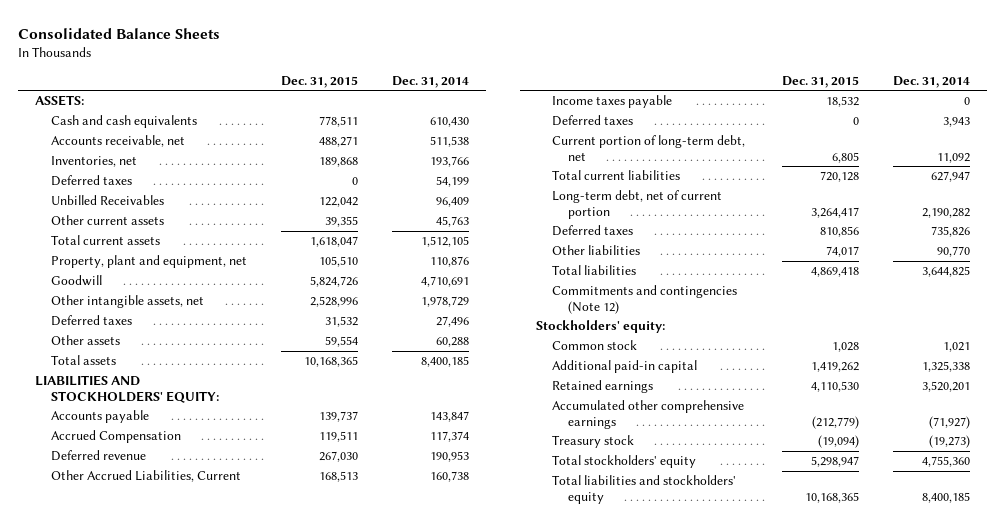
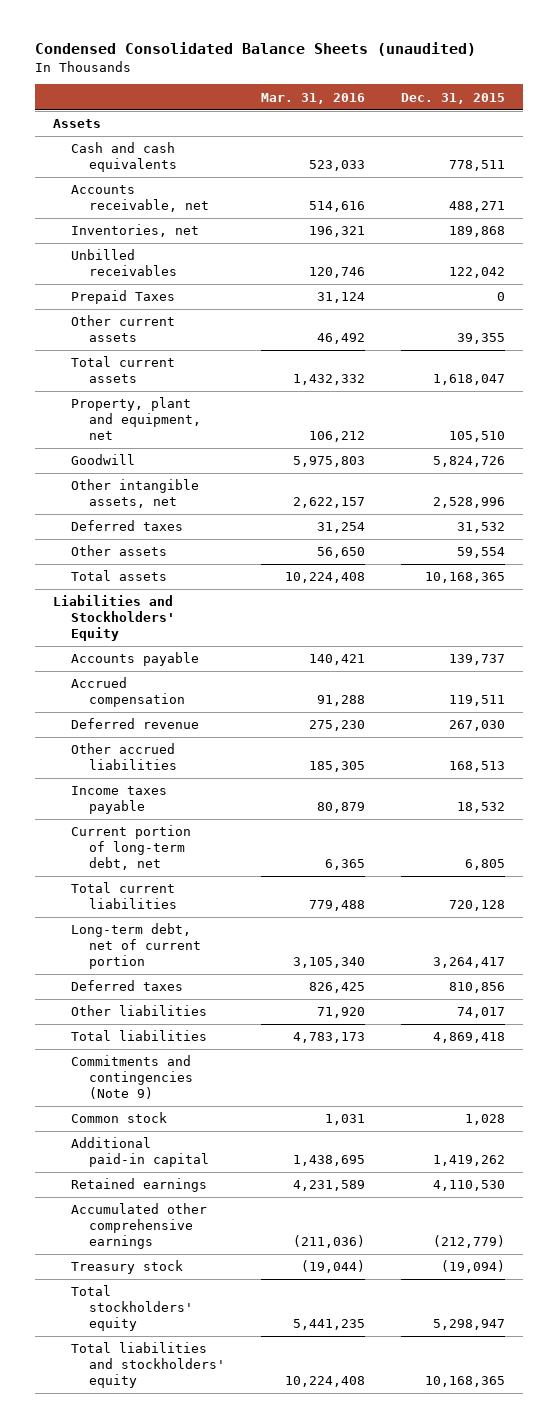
[18,28,221,40] Consolidated Balance Sheets -> [34,42,476,57] Condensed Consolidated Balance Sheets (unaudited)
[392,75,470,88] Dec. 31, 2014 -> none
none -> [261,92,366,104] Mar. 31, 2016
[35,95,85,107] ASSETS: -> [52,119,101,129] Assets
[51,175,133,187] Deferred taxes -> none
[51,195,165,206] Unbilled Receivables -> [70,249,178,277] Unbilled receivables
none -> [70,290,175,305] Prepaid Taxes
[35,375,220,403] LIABILITIES AND STOCKHOLDERS' EQUITY: -> [52,595,175,642] Liabilities and Stockholders' Equity
[51,430,182,444] Accrued Compensation -> [70,677,186,708] Accrued compensation
[51,470,242,483] Other Accrued Liabilities, Current -> [70,743,178,771] Other accrued liabilities
[552,115,634,127] Deferred taxes -> none
[536,320,666,334] Stockholders' equity: -> none
[552,285,738,314] Commitments and contingencies (Note 12) -> [70,1055,194,1100] Commitments and contingencies (Note 9)

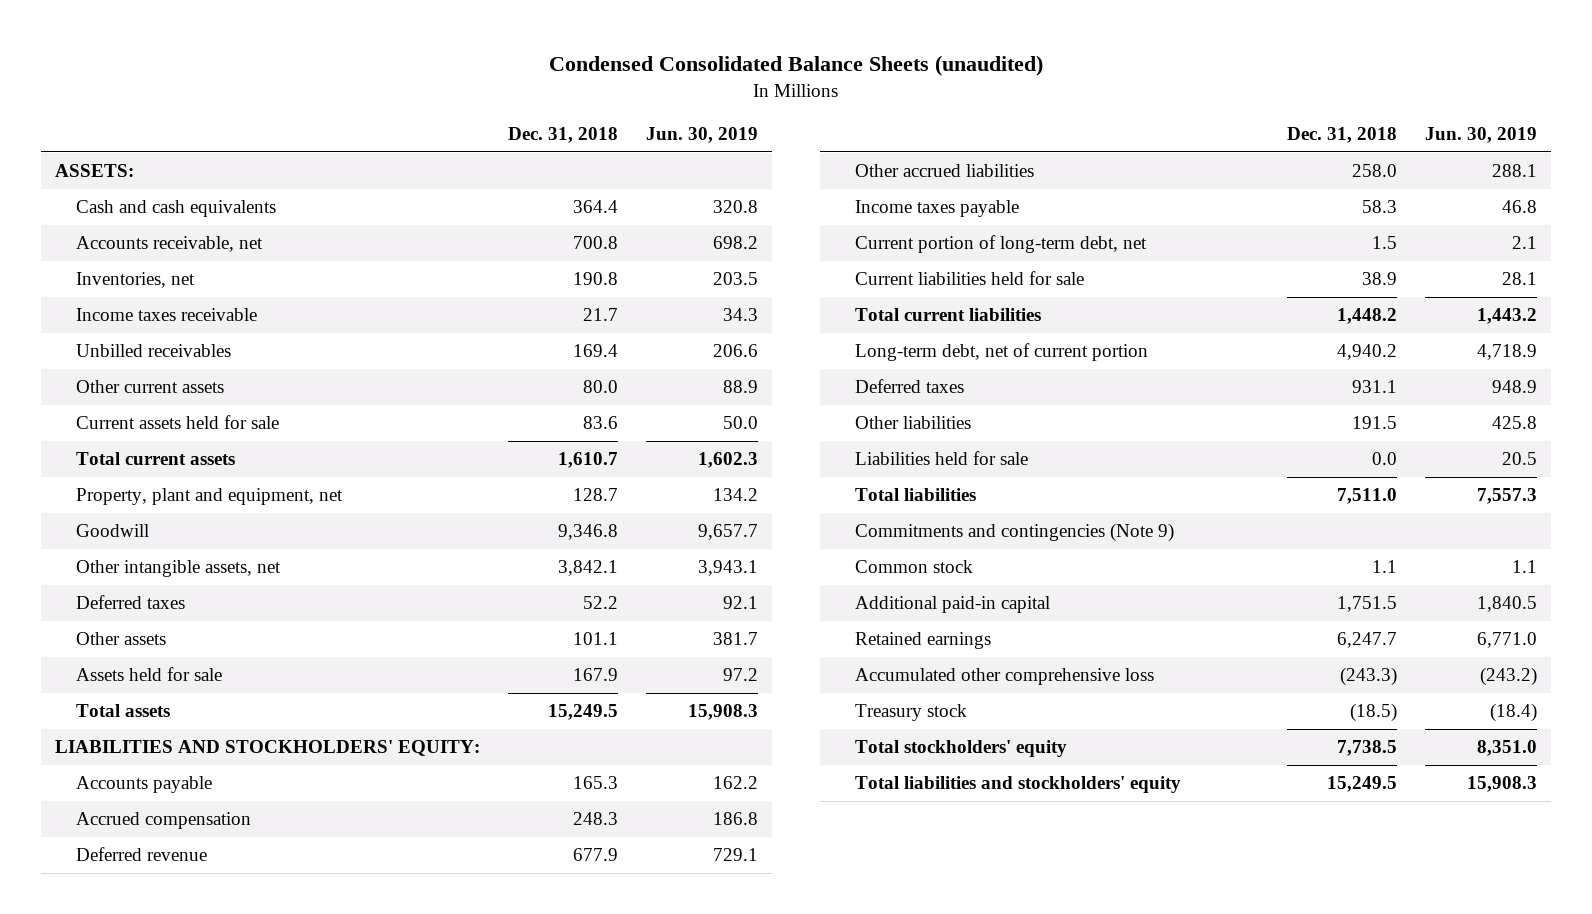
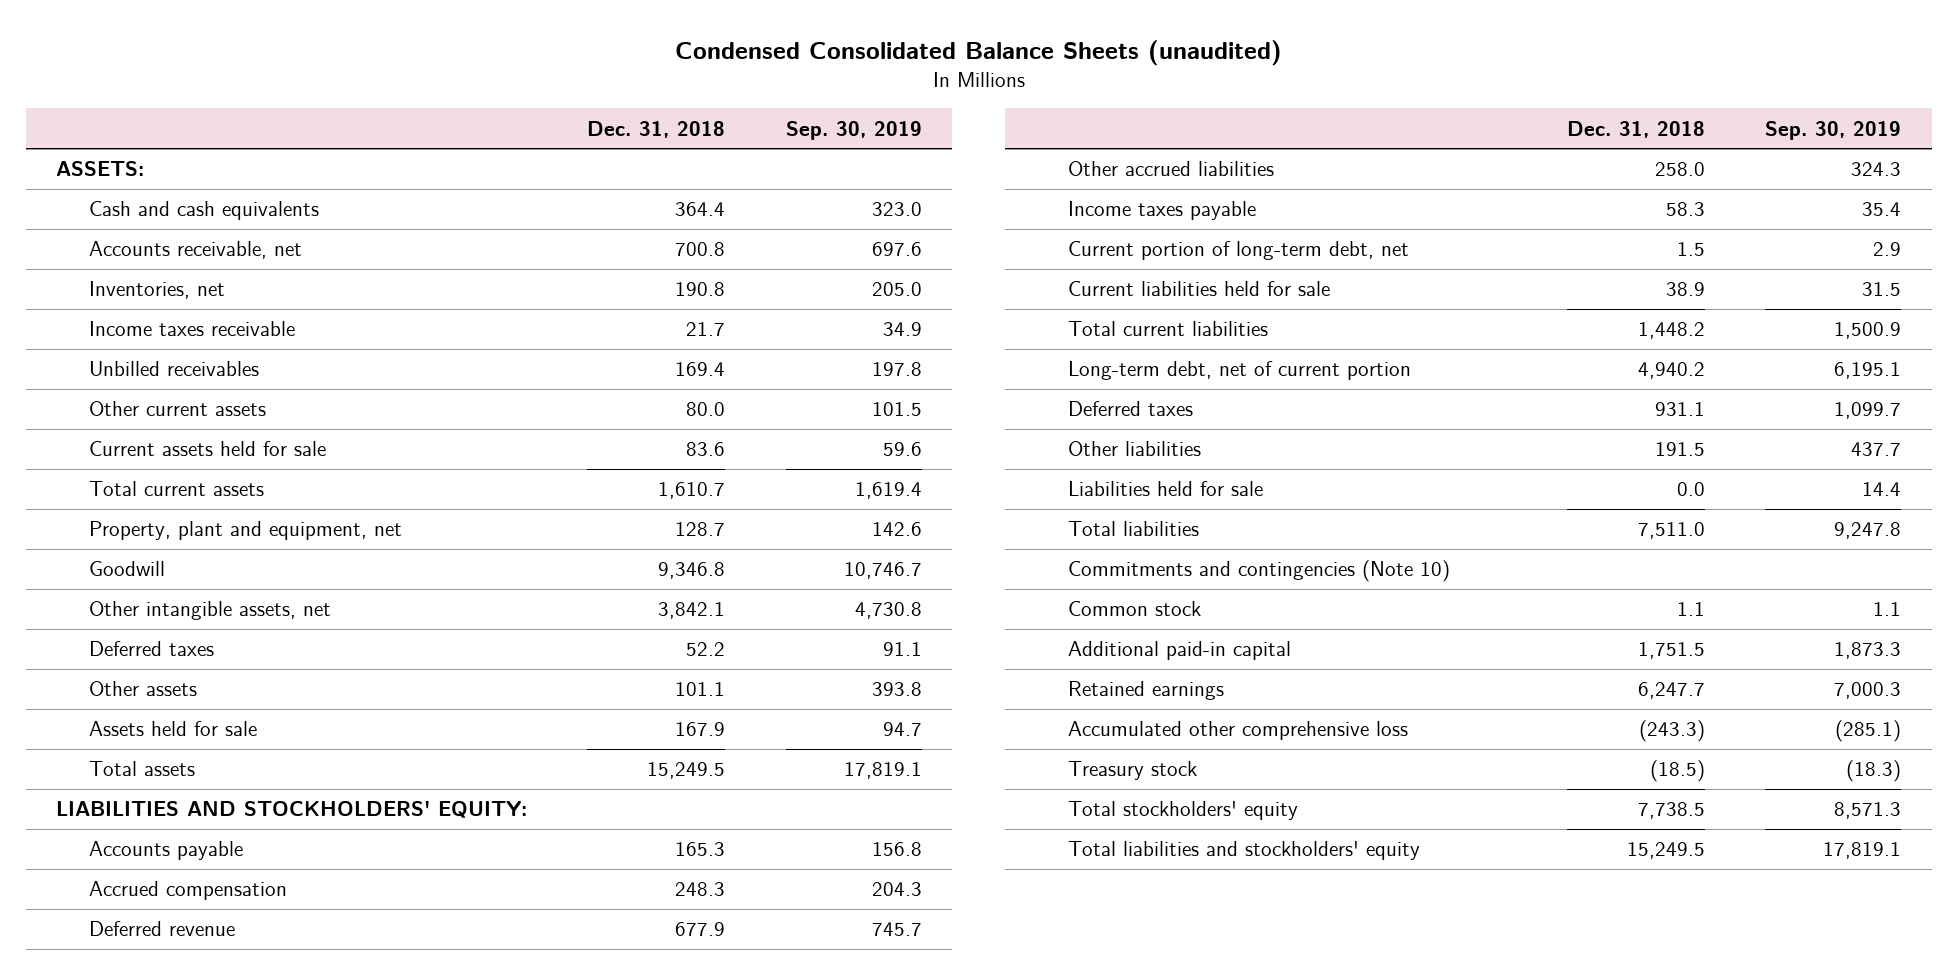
[646,127,759,144] Jun. 30, 2019 -> none
none -> [785,120,922,140] Sep. 30, 2019
[854,523,1174,543] Commitments and contingencies (Note 9) -> [1068,560,1451,583] Commitments and contingencies (Note 10)

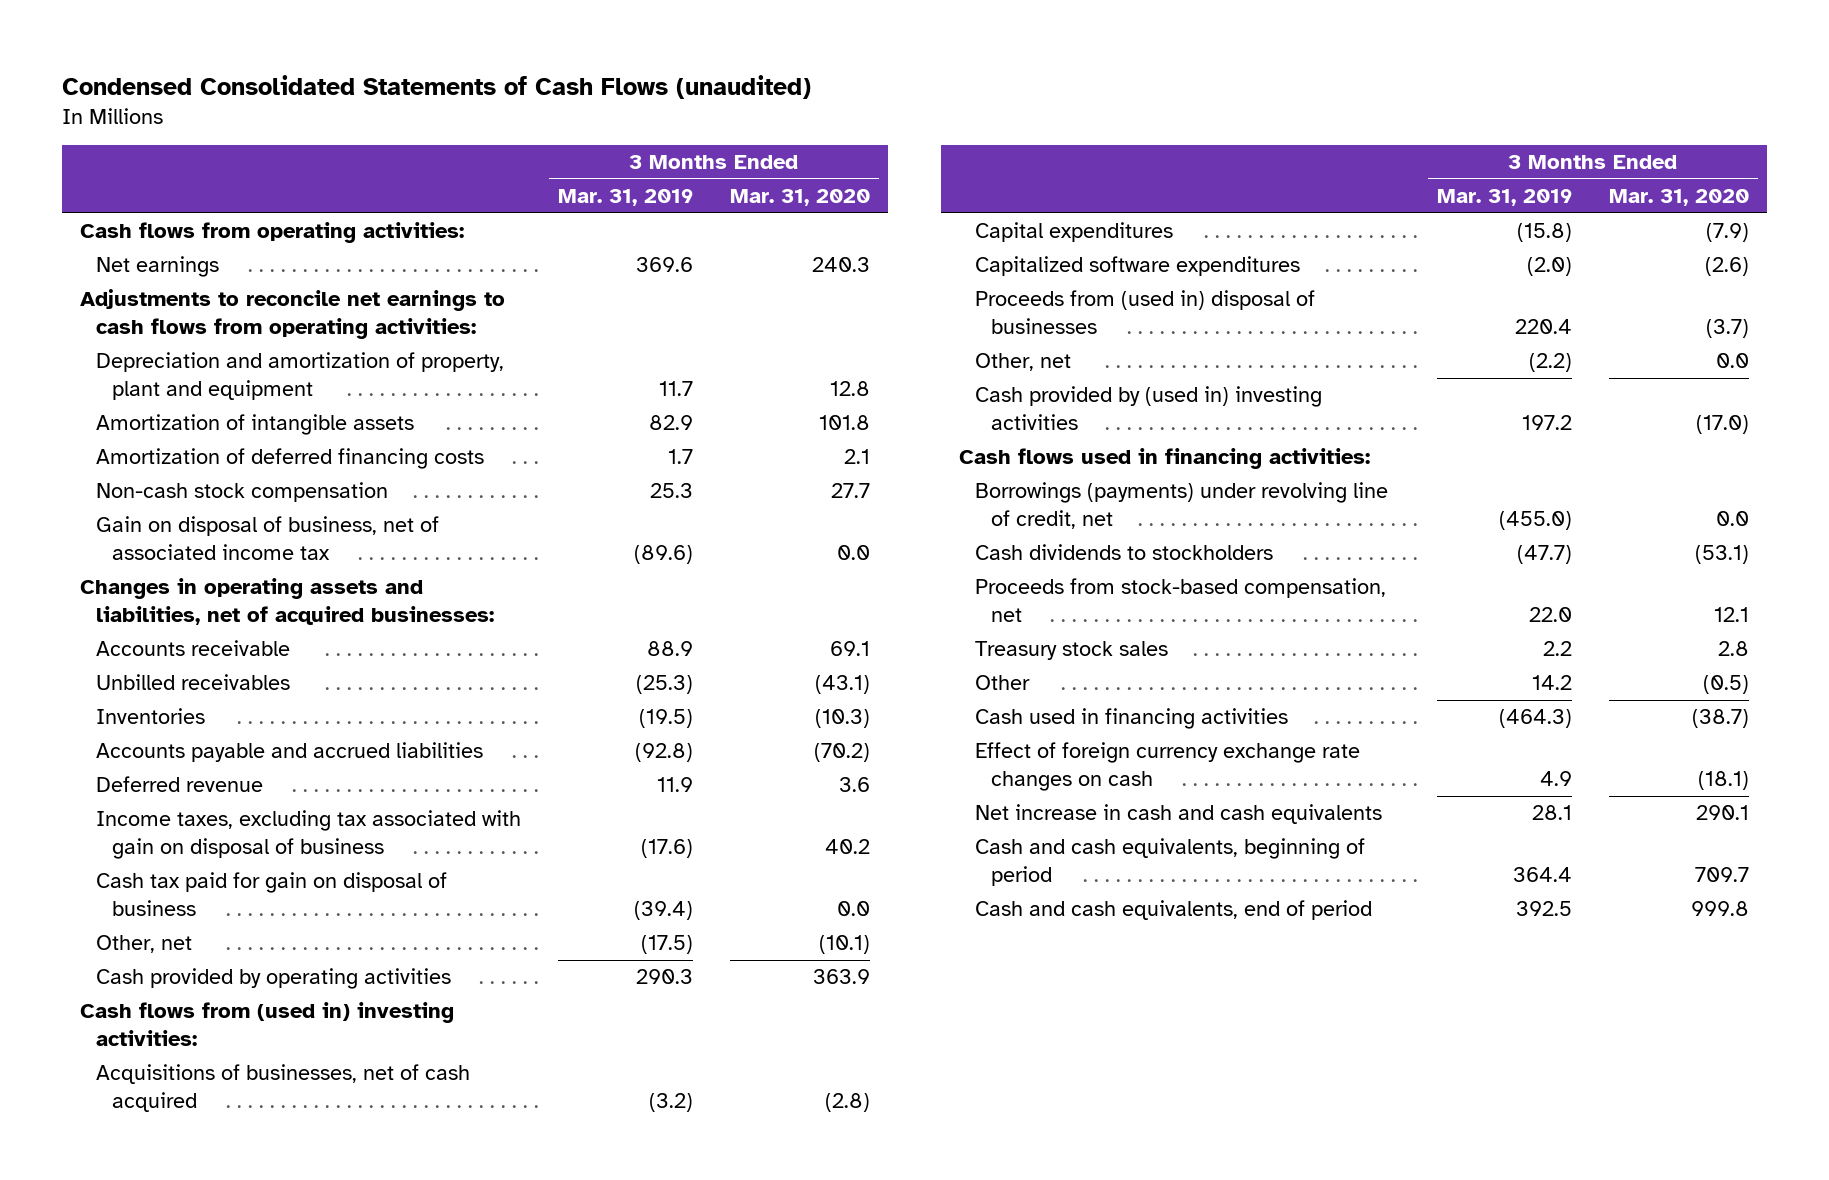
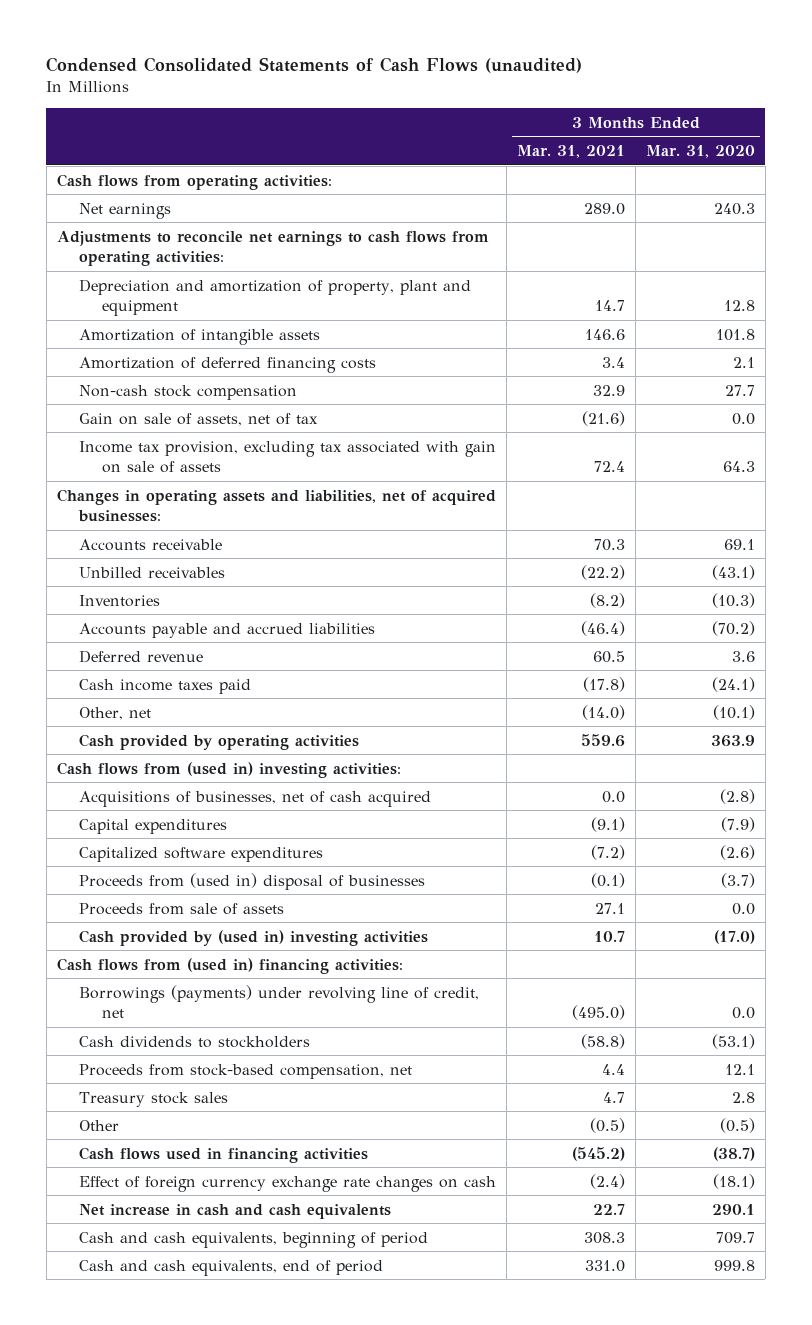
[557,189,693,207] Mar. 31, 2019 -> none
none -> [517,145,626,159] Mar. 31, 2021
[95,516,439,560] Gain on disposal of business, net of associated income tax -> [79,412,319,426] Gain on sale of assets, net of tax
none -> [79,440,497,474] Income tax provision, excluding tax associated with gain on sale of assets
[95,810,521,859] Income taxes, excluding tax associated with gain on disposal of business -> none
[95,872,447,916] Cash tax paid for gain on disposal of business -> none
none -> [79,678,252,694] Cash income taxes paid
[975,353,1072,372] Other, net -> none
none -> [79,902,285,915] Proceeds from sale of assets
[959,448,1371,470] Cash flows used in financing activities: -> [56,957,403,974] Cash flows from (used in) financing activities:
[975,708,1289,730] Cash used in financing activities -> [79,1146,369,1163] Cash flows used in financing activities

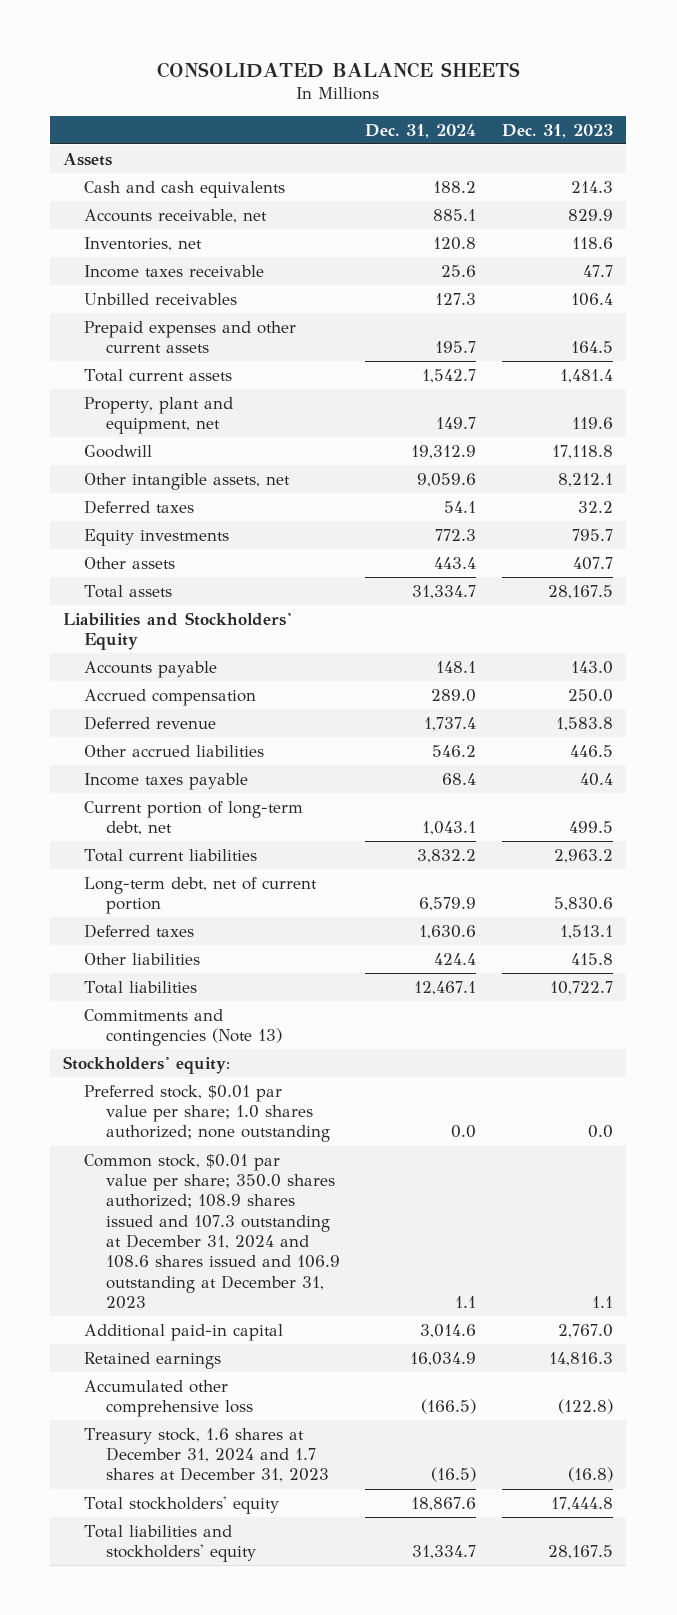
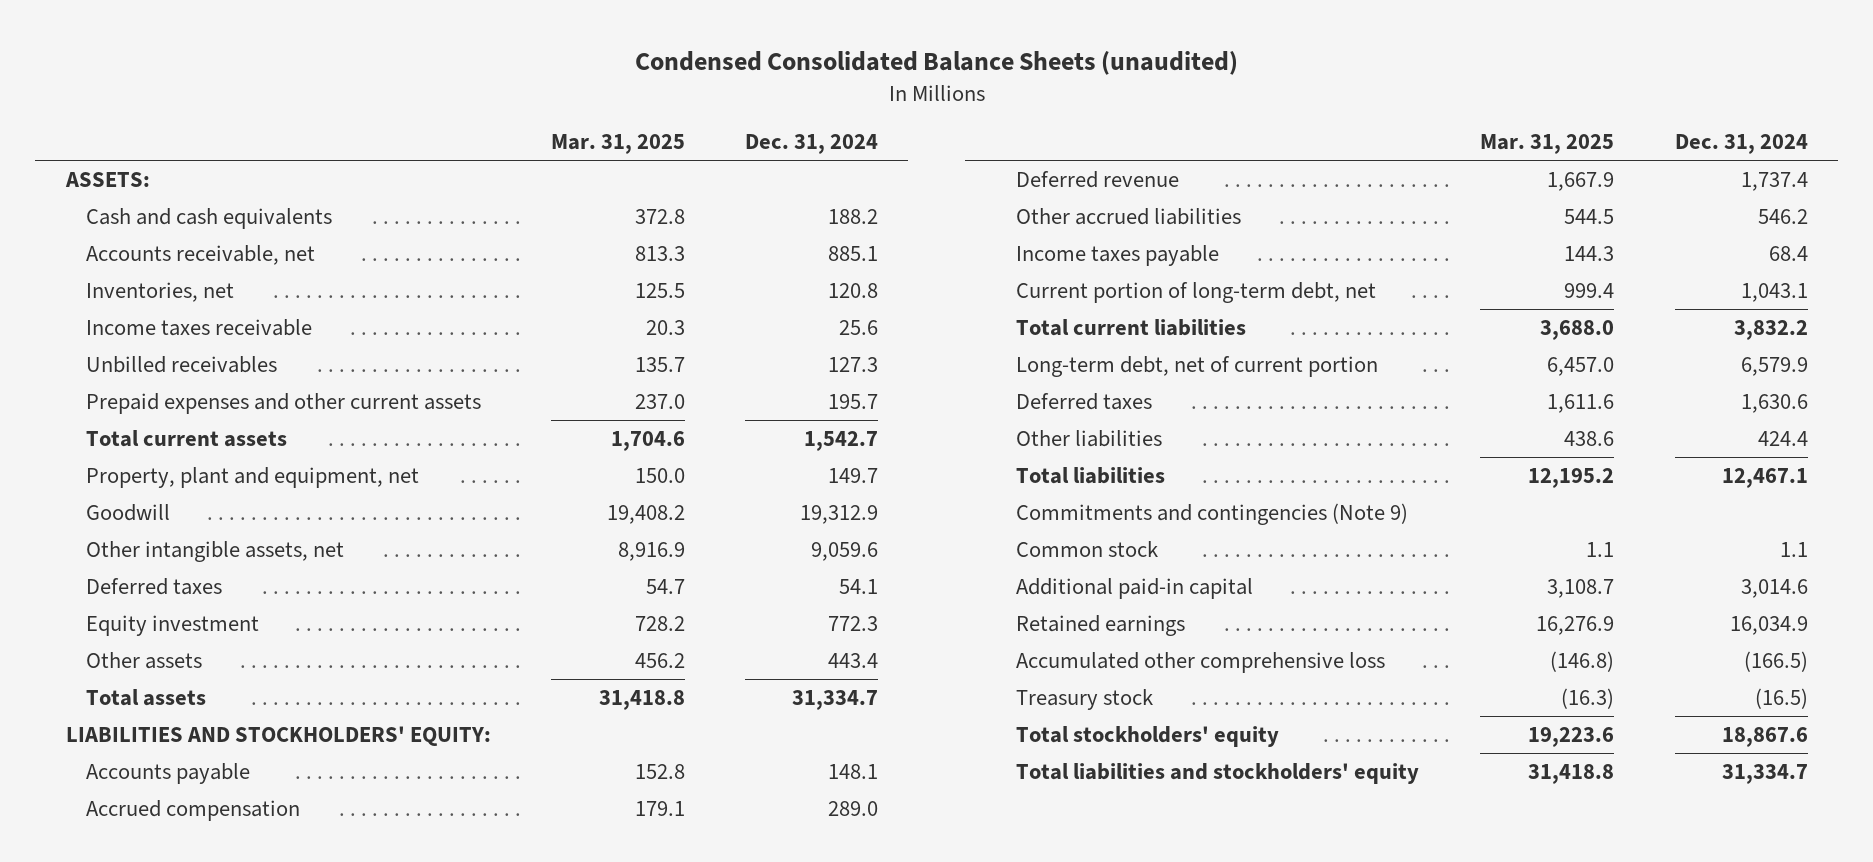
[157,61,521,78] CONSOLIDATED BALANCE SHEETS -> [634,51,1238,76] Condensed Consolidated Balance Sheets (unaudited)
[502,123,614,138] Dec. 31, 2023 -> none
none -> [550,134,685,155] Mar. 31, 2025
[63,152,113,166] Assets -> [64,171,150,187] ASSETS:
[84,528,230,546] Equity investments -> [86,614,260,636] Equity investment
[63,611,292,651] Liabilities and Stockholders' Equity -> [65,725,491,746] LIABILITIES AND STOCKHOLDERS' EQUITY:
[63,1055,231,1074] Stockholders' equity: -> none
[84,1084,330,1143] Preferred stock, $0.01 par value per share; 1.0 shares authorized; none outstanding -> none
[84,1008,282,1047] Commitments and contingencies (Note 13) -> [1015,502,1408,525] Commitments and contingencies (Note 9)
[84,1153,340,1310] Common stock, $0.01 par value per share; 350.0 shares authorized; 108.9 shares issued and 107.3 outstanding at December 31, 2024 and 108.6 shares issued and 106.9 outstanding at December 31, 2023 -> [1015,540,1158,557] Common stock
[84,1427,329,1483] Treasury stock, 1.6 shares at December 31, 2024 and 1.7 shares at December 31, 2023 -> [1015,688,1153,710] Treasury stock

